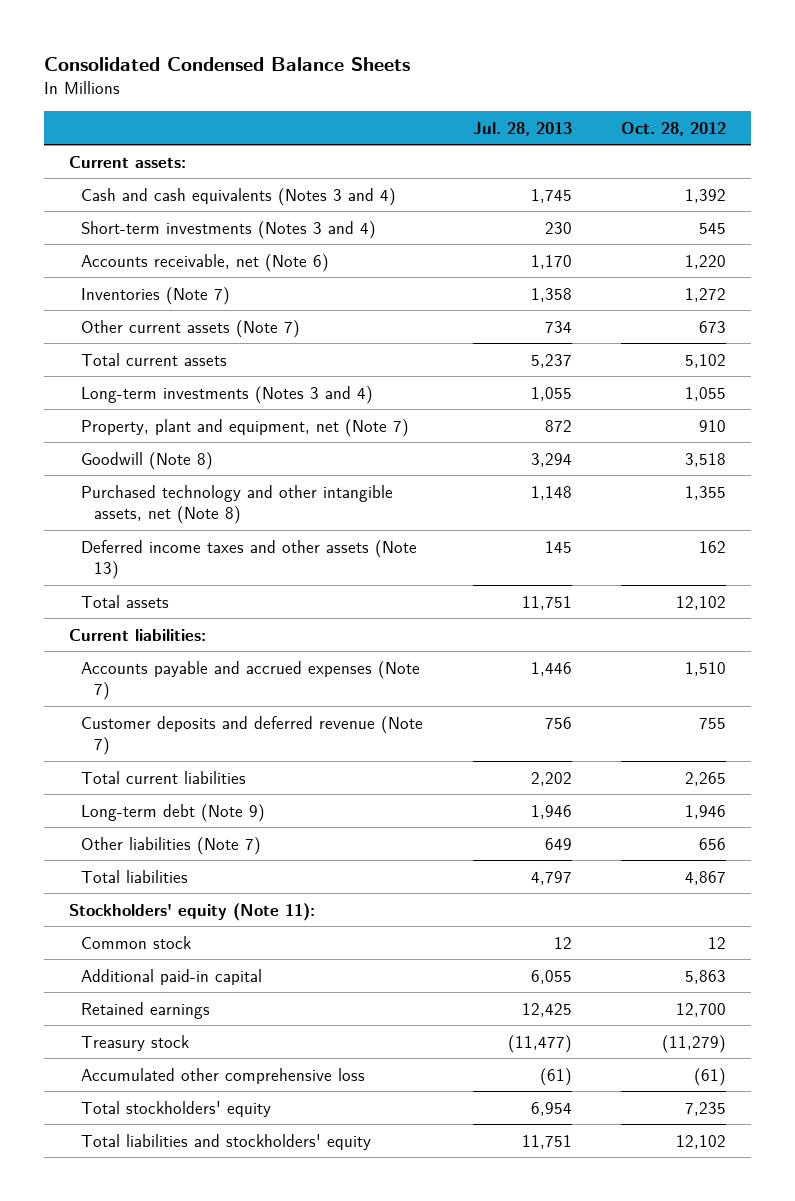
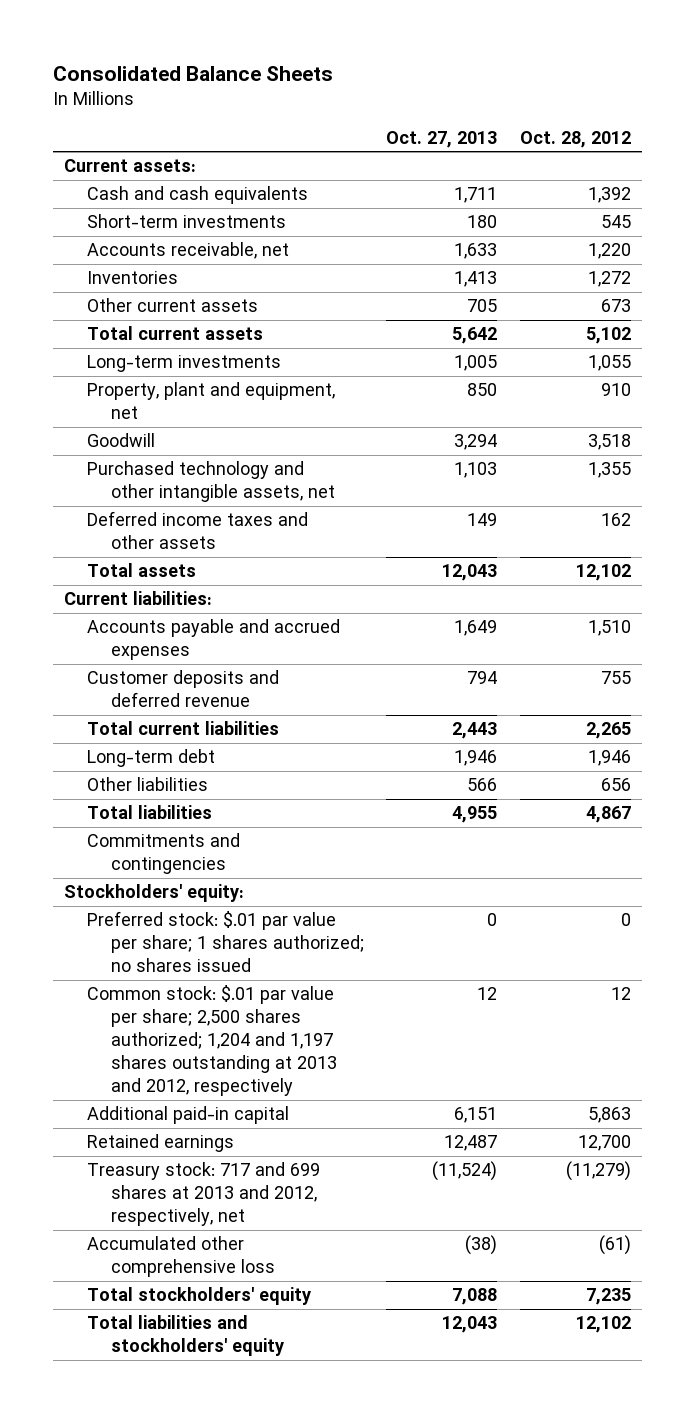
[43,56,410,71] Consolidated Condensed Balance Sheets -> [52,66,333,82] Consolidated Balance Sheets
[472,121,572,136] Jul. 28, 2013 -> none
none -> [386,130,498,148] Oct. 27, 2013
[81,187,397,206] Cash and cash equivalents (Notes 3 and 4) -> [87,186,309,205] Cash and cash equivalents
[81,220,377,239] Short-term investments (Notes 3 and 4) -> [87,214,287,229] Short-term investments
[81,253,330,272] Accounts receivable, net (Note 6) -> [87,242,290,260] Accounts receivable, net
[81,286,231,305] Inventories (Note 7) -> [87,271,179,285] Inventories
[81,319,301,338] Other current assets (Note 7) -> [87,298,259,313] Other current assets
[81,385,374,404] Long-term investments (Notes 3 and 4) -> [87,355,282,373] Long-term investments
[81,418,410,437] Property, plant and equipment, net (Note 7) -> [87,382,336,420] Property, plant and equipment, net
[81,451,214,470] Goodwill (Note 8) -> [87,433,156,448] Goodwill
[81,484,394,525] Purchased technology and other intangible assets, net (Note 8) -> [87,461,335,503] Purchased technology and other intangible assets, net
[81,539,418,580] Deferred income taxes and other assets (Note 13) -> [87,511,309,550] Deferred income taxes and other assets
[81,660,421,701] Accounts payable and accrued expenses (Note 7) -> [87,619,341,661] Accounts payable and accrued expenses
[81,715,424,756] Customer deposits and deferred revenue (Note 7) -> [87,670,280,708] Customer deposits and deferred revenue
[81,803,266,822] Long-term debt (Note 9) -> [87,749,216,768] Long-term debt
[81,836,262,855] Other liabilities (Note 7) -> [87,777,209,792] Other liabilities
none -> [87,833,241,875] Commitments and contingencies
[68,902,315,921] Stockholders' equity (Note 11): -> [64,884,245,903] Stockholders' equity:
none -> [87,911,364,973] Preferred stock: $.01 par value per share; 1 shares authorized; no shares issued
[81,935,192,949] Common stock -> [87,985,337,1097] Common stock: $.01 par value per share; 2,500 shares authorized; 1,204 and 1,197 shares outstanding at 2013 and 2012, respectively
[81,1034,190,1051] Treasury stock -> [87,1162,321,1227] Treasury stock: 717 and 699 shares at 2013 and 2012, respectively, net

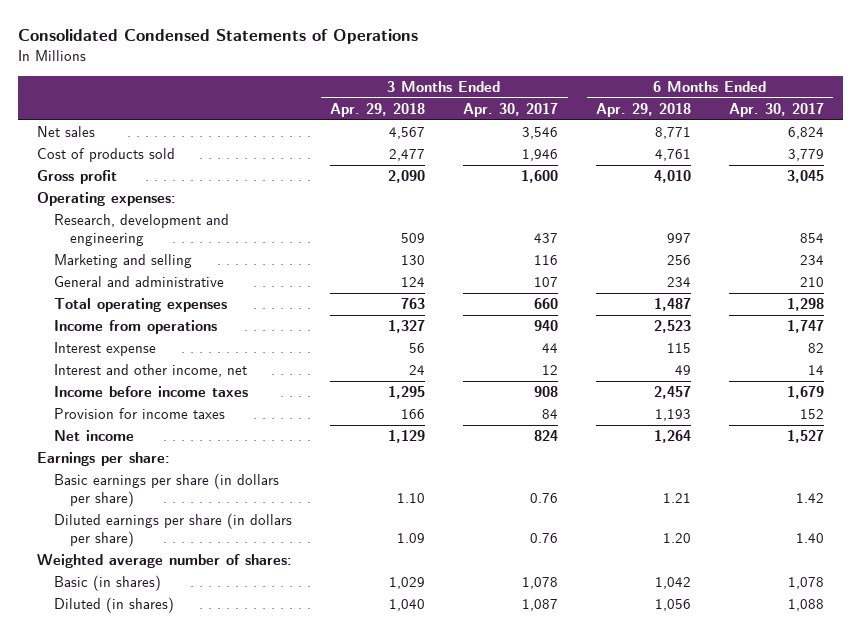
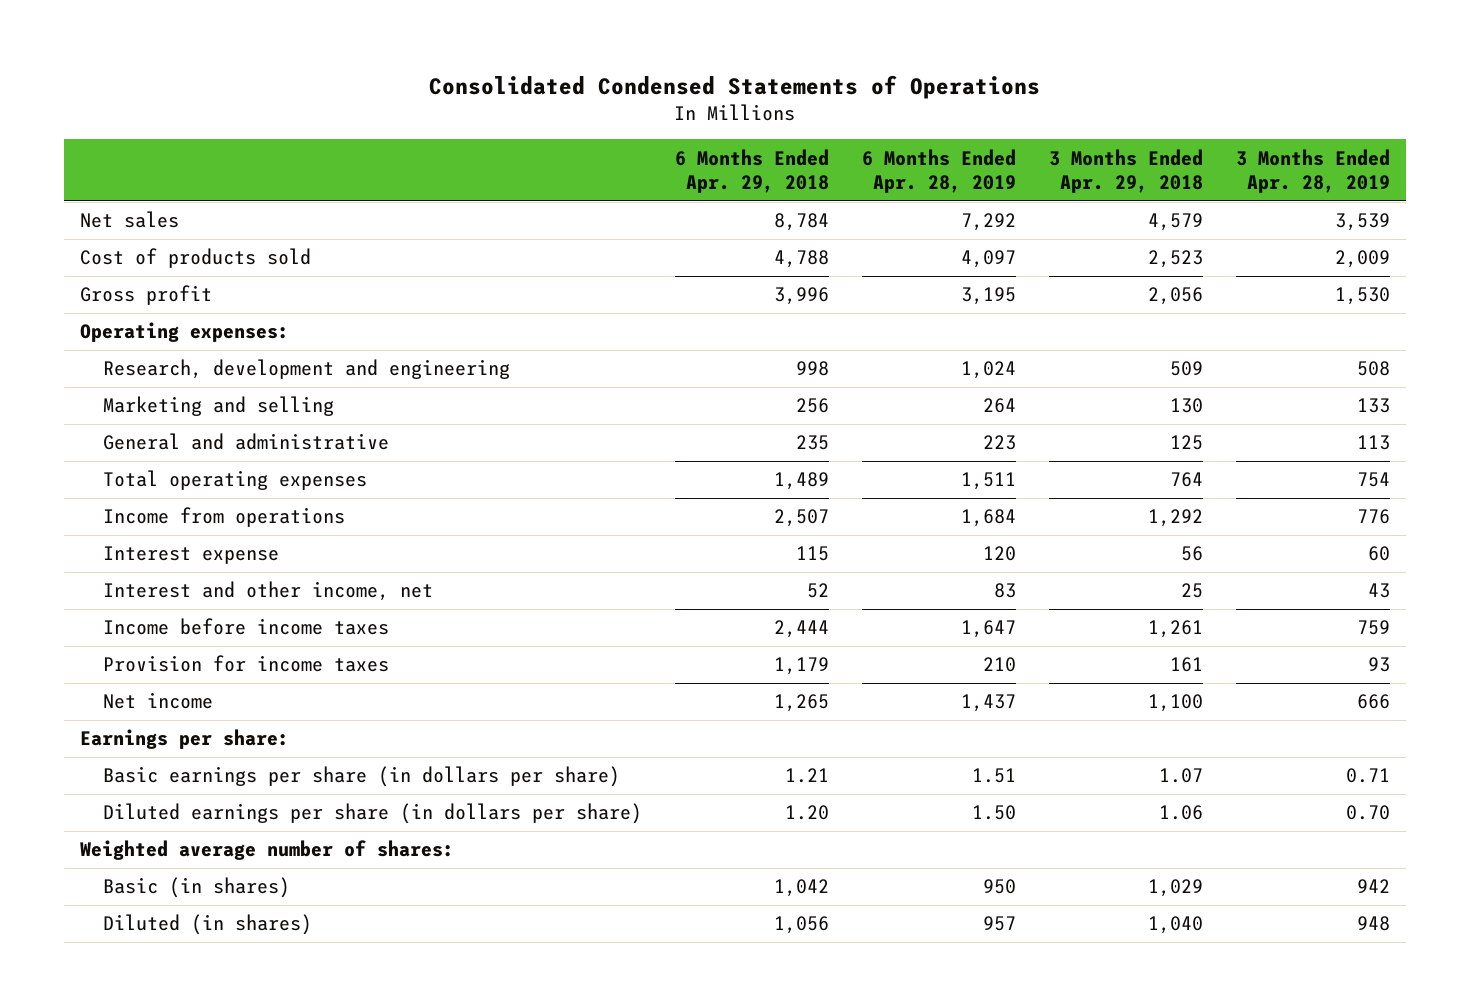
[463,103,559,118] Apr. 30, 2017 -> none
[728,103,824,118] Apr. 30, 2017 -> none
none -> [862,148,1017,194] 6 Months Ended Apr. 28, 2019
none -> [1235,148,1390,194] 3 Months Ended Apr. 28, 2019
[389,127,426,140] 4,567 -> [1147,213,1203,232] 4,579
[655,127,692,140] 8,771 -> [774,213,830,232] 8,784
[389,149,426,162] 2,477 -> [1147,250,1203,269] 2,523
[655,149,692,162] 4,761 -> [774,250,830,269] 4,788
[388,170,426,184] 2,090 -> [1147,287,1203,306] 2,056
[654,170,692,184] 4,010 -> [774,287,830,306] 3,996
[667,233,692,244] 997 -> [796,361,830,377] 998
[401,277,426,288] 124 -> [1169,435,1203,451] 125
[667,277,692,288] 234 -> [796,435,830,451] 235
[401,298,426,310] 763 -> [1169,472,1203,488] 764
[654,298,692,312] 1,487 -> [774,472,830,491] 1,489
[388,320,426,334] 1,327 -> [1147,509,1203,528] 1,292
[654,320,692,334] 2,523 -> [774,509,830,528] 2,507
[409,365,426,376] 24 -> [1180,583,1203,599] 25
[675,365,692,376] 49 -> [807,583,830,599] 52
[388,386,426,400] 1,295 -> [1147,620,1203,639] 1,261
[654,386,692,400] 2,457 -> [774,620,830,639] 2,444
[401,409,426,420] 166 -> [1169,657,1203,673] 161
[655,409,692,422] 1,193 -> [774,657,830,676] 1,179
[388,430,426,444] 1,129 -> [1147,694,1203,713] 1,100
[654,430,692,444] 1,264 -> [774,694,830,713] 1,265
[397,493,426,504] 1.10 -> [1158,768,1203,784] 1.07
[397,533,426,544] 1.09 -> [1158,805,1203,821] 1.06

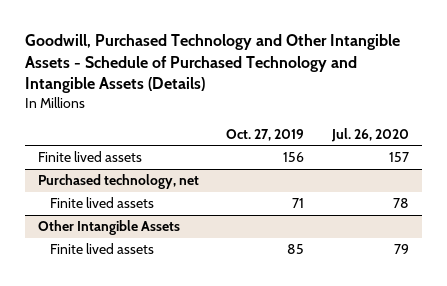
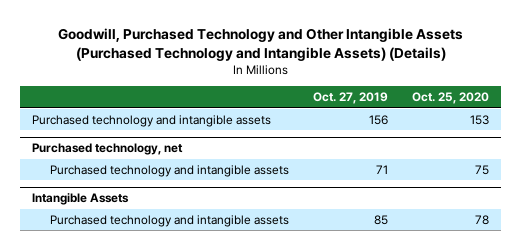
[24,34,400,94] Goodwill, Purchased Technology and Other Intangible Assets - Schedule of Purchased Technology and Intangible Assets (Details) -> [57,28,463,61] Goodwill, Purchased Technology and Other Intangible Assets (Purchased Technology and Intangible Assets) (Details)
[330,127,409,142] Jul. 26, 2020 -> none
none -> [411,92,489,105] Oct. 25, 2020
[38,151,143,163] Finite lived assets -> [32,114,272,127] Purchased technology and intangible assets
[49,197,154,209] Finite lived assets -> [49,164,289,177] Purchased technology and intangible assets
[38,220,181,236] Other Intangible Assets -> [32,193,130,206] Intangible Assets
[49,243,154,255] Finite lived assets -> [49,214,289,227] Purchased technology and intangible assets

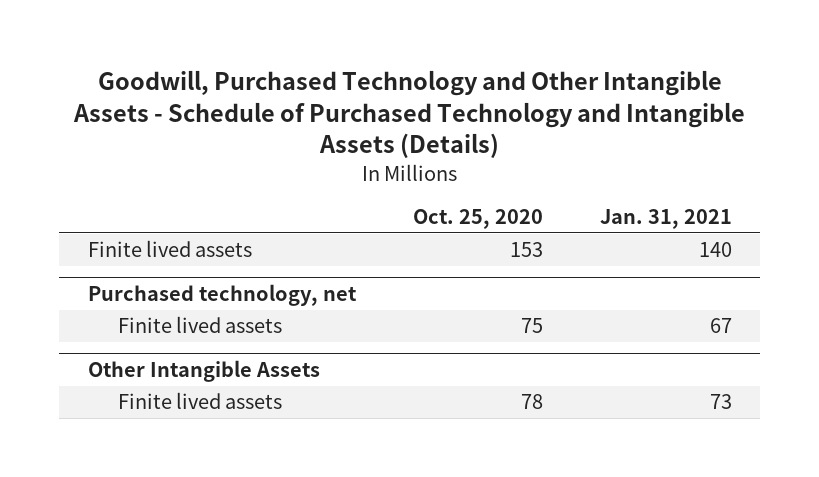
[57,28,463,61] Goodwill, Purchased Technology and Other Intangible Assets (Purchased Technology and Intangible Assets) (Details) -> [72,70,745,159] Goodwill, Purchased Technology and Other Intangible Assets - Schedule of Purchased Technology and Intangible Assets (Details)
[312,92,388,105] Oct. 27, 2019 -> none
none -> [599,209,732,230] Jan. 31, 2021
[32,114,272,127] Purchased technology and intangible assets -> [87,240,252,258] Finite lived assets
[49,164,289,177] Purchased technology and intangible assets -> [117,316,282,334] Finite lived assets
[32,193,130,206] Intangible Assets -> [87,360,320,383] Other Intangible Assets
[49,214,289,227] Purchased technology and intangible assets -> [117,392,282,410] Finite lived assets

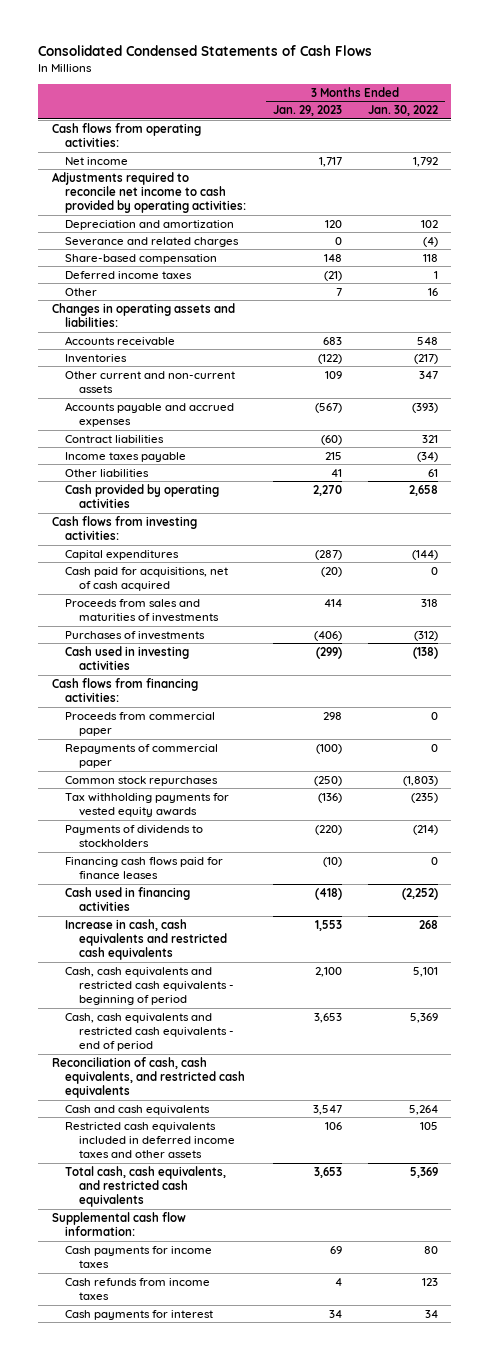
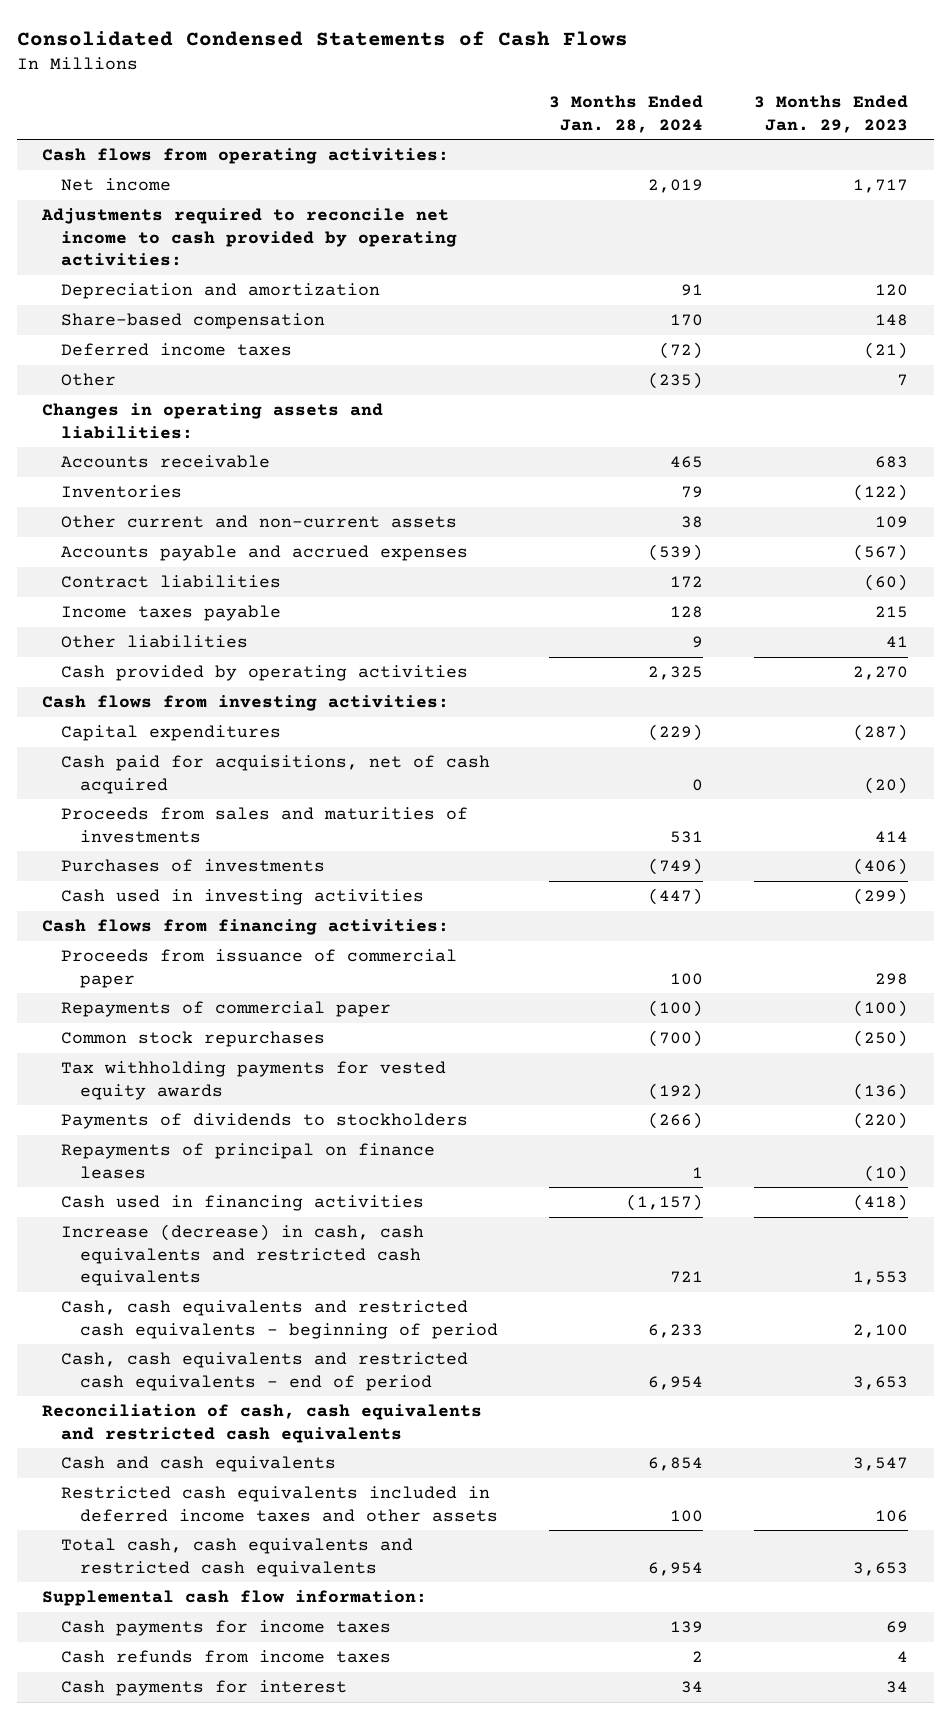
[368,105,439,117] Jan. 30, 2022 -> none
none -> [549,95,704,133] 3 Months Ended Jan. 28, 2024
[65,236,240,247] Severance and related charges -> none
[65,711,216,736] Proceeds from commercial paper -> [61,949,458,988] Proceeds from issuance of commercial paper
[65,856,224,879] Financing cash flows paid for finance leases -> none
none -> [61,1143,436,1179] Repayments of principal on finance leases
[65,918,227,961] Increase in cash, cash equivalents and restricted cash equivalents -> [61,1224,425,1286] Increase (decrease) in cash, cash equivalents and restricted cash equivalents
[51,1056,246,1099] Reconciliation of cash, cash equivalents, and restricted cash equivalents -> [42,1404,483,1443] Reconciliation of cash, cash equivalents and restricted cash equivalents
[65,1165,227,1208] Total cash, cash equivalents, and restricted cash equivalents -> [61,1538,414,1577] Total cash, cash equivalents and restricted cash equivalents

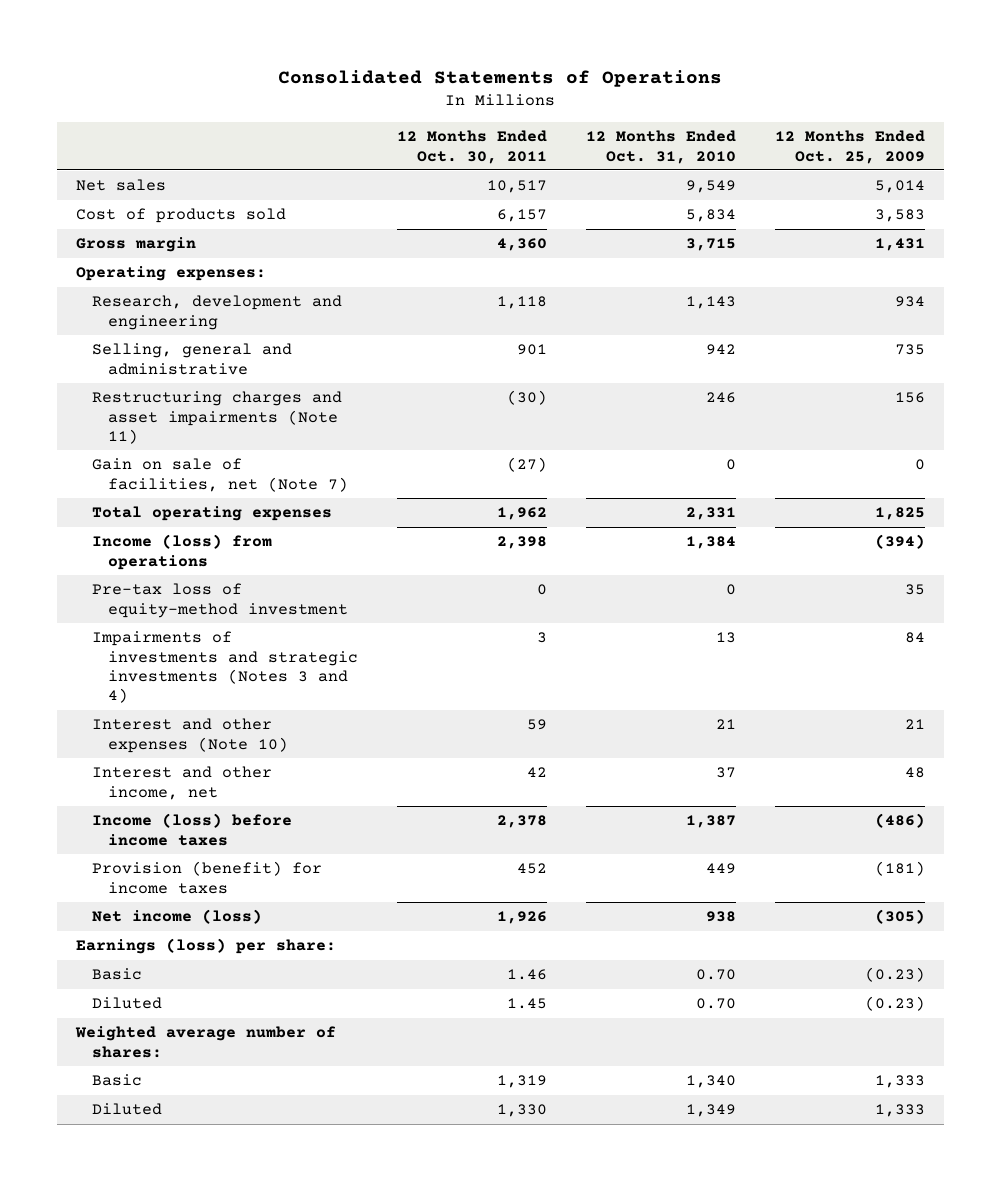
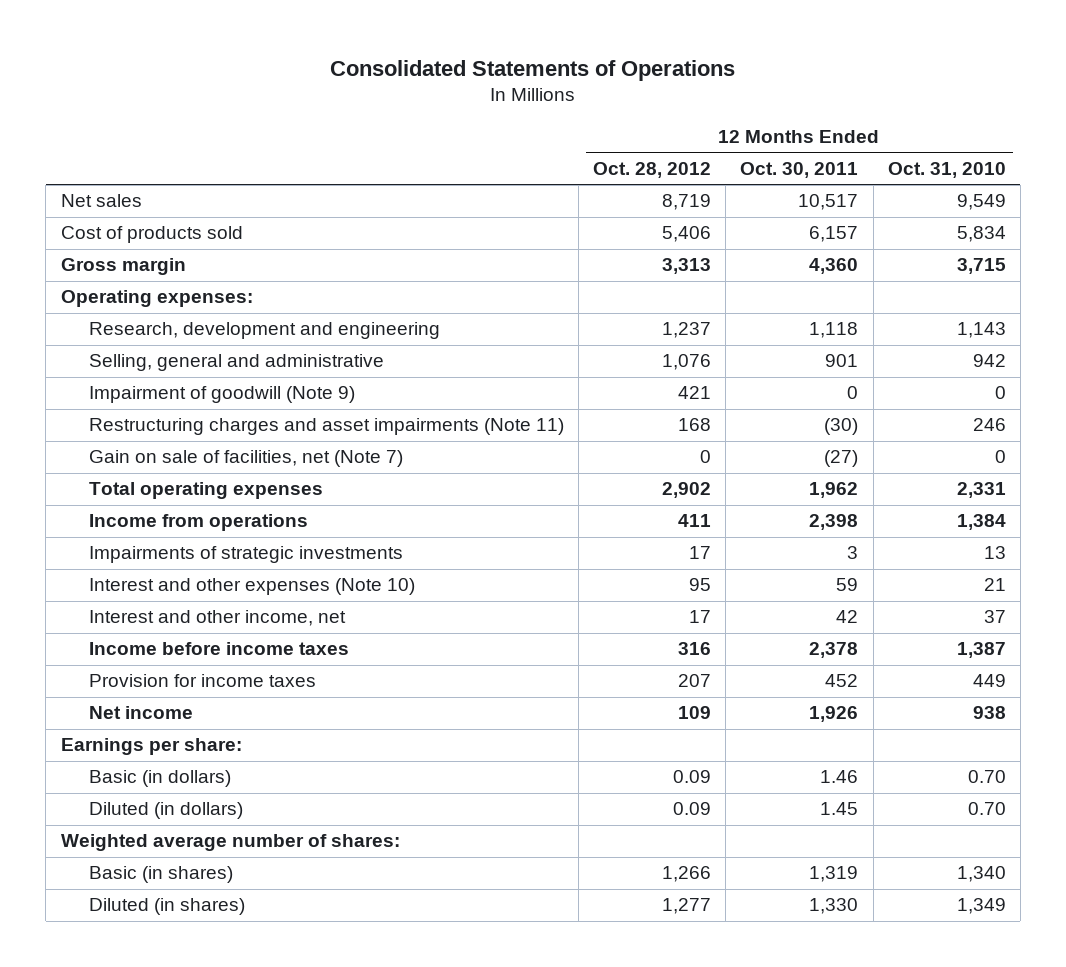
[774,130,925,164] 12 Months Ended Oct. 25, 2009 -> none
none -> [593,161,712,178] Oct. 28, 2012
none -> [88,386,355,404] Impairment of goodwill (Note 9)
[91,583,348,618] Pre-tax loss of equity-method investment -> none
[91,534,272,570] Income (loss) from operations -> [88,514,308,532] Income from operations
[91,631,358,704] Impairments of investments and strategic investments (Notes 3 and 4) -> [88,546,403,564] Impairments of strategic investments
[91,813,292,846] Income (loss) before income taxes -> [88,642,349,656] Income before income taxes
[91,861,322,894] Provision (benefit) for income taxes -> [88,674,316,688] Provision for income taxes
[91,909,262,925] Net income (loss) -> [88,706,193,720] Net income
[76,938,337,955] Earnings (loss) per share: -> [60,738,242,756] Earnings per share:
[91,968,142,981] Basic -> [88,770,231,788] Basic (in dollars)
[91,997,162,1010] Diluted -> [88,802,243,820] Diluted (in dollars)
[91,1074,142,1087] Basic -> [88,866,233,884] Basic (in shares)
[91,1103,162,1116] Diluted -> [88,898,245,916] Diluted (in shares)

